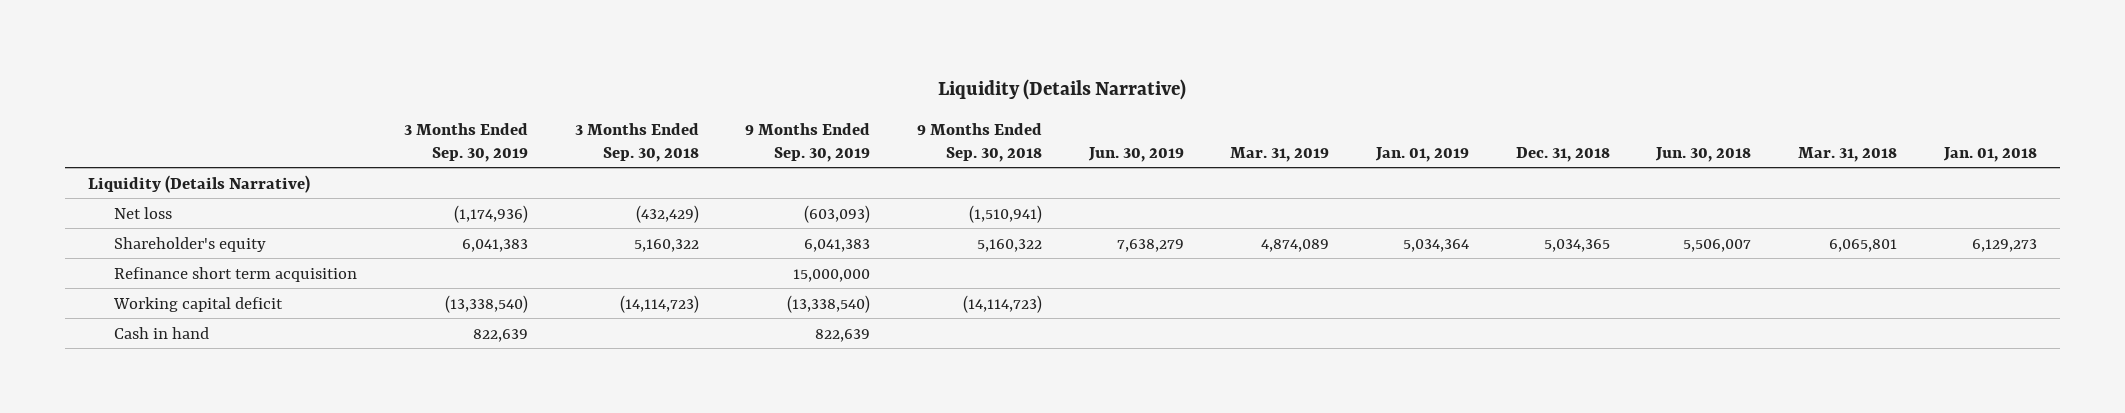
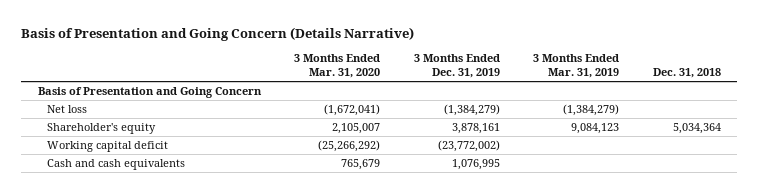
[938,78,1187,100] Liquidity (Details Narrative) -> [20,27,414,42] Basis of Presentation and Going Concern (Details Narrative)
[403,122,528,162] 3 Months Ended Sep. 30, 2019 -> none
[574,122,699,162] 3 Months Ended Sep. 30, 2018 -> none
[745,122,871,162] 9 Months Ended Sep. 30, 2019 -> none
[916,122,1042,162] 9 Months Ended Sep. 30, 2018 -> none
[1087,146,1184,162] Jun. 30, 2019 -> none
[1230,146,1330,162] Mar. 31, 2019 -> none
[1374,146,1469,162] Jan. 01, 2019 -> none
[1655,146,1752,162] Jun. 30, 2018 -> none
[1797,146,1897,162] Mar. 31, 2018 -> none
[1942,146,2037,162] Jan. 01, 2018 -> none
none -> [294,54,381,79] 3 Months Ended Mar. 31, 2020
none -> [413,54,500,79] 3 Months Ended Dec. 31, 2019
none -> [533,54,620,79] 3 Months Ended Mar. 31, 2019
[88,174,311,193] Liquidity (Details Narrative) -> none
none -> [37,86,262,98] Basis of Presentation and Going Concern
[114,266,358,282] Refinance short term acquisition -> none
[1543,238,1610,252] 5,034,365 -> [672,122,721,134] 5,034,364
[114,326,210,339] Cash in hand -> none
none -> [47,158,186,170] Cash and cash equivalents

